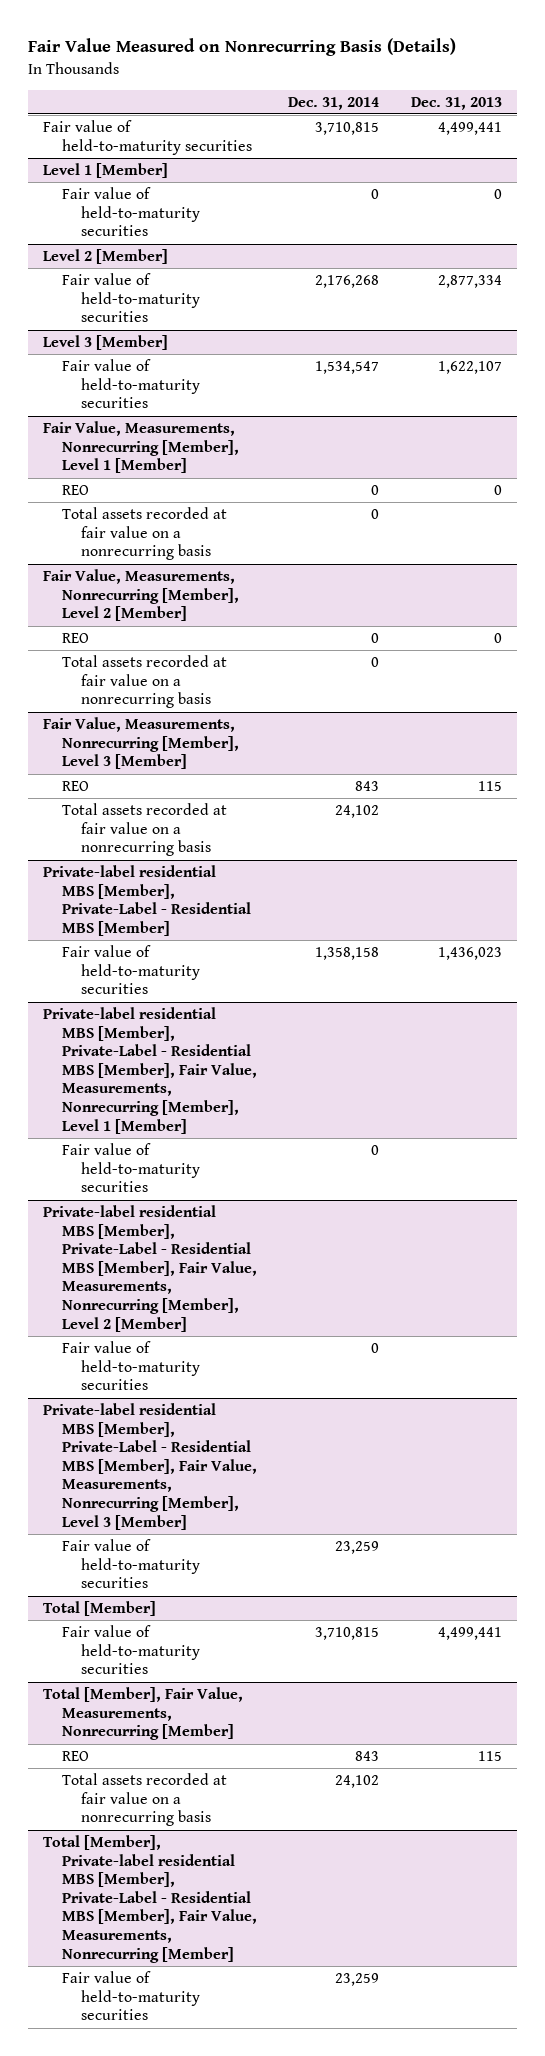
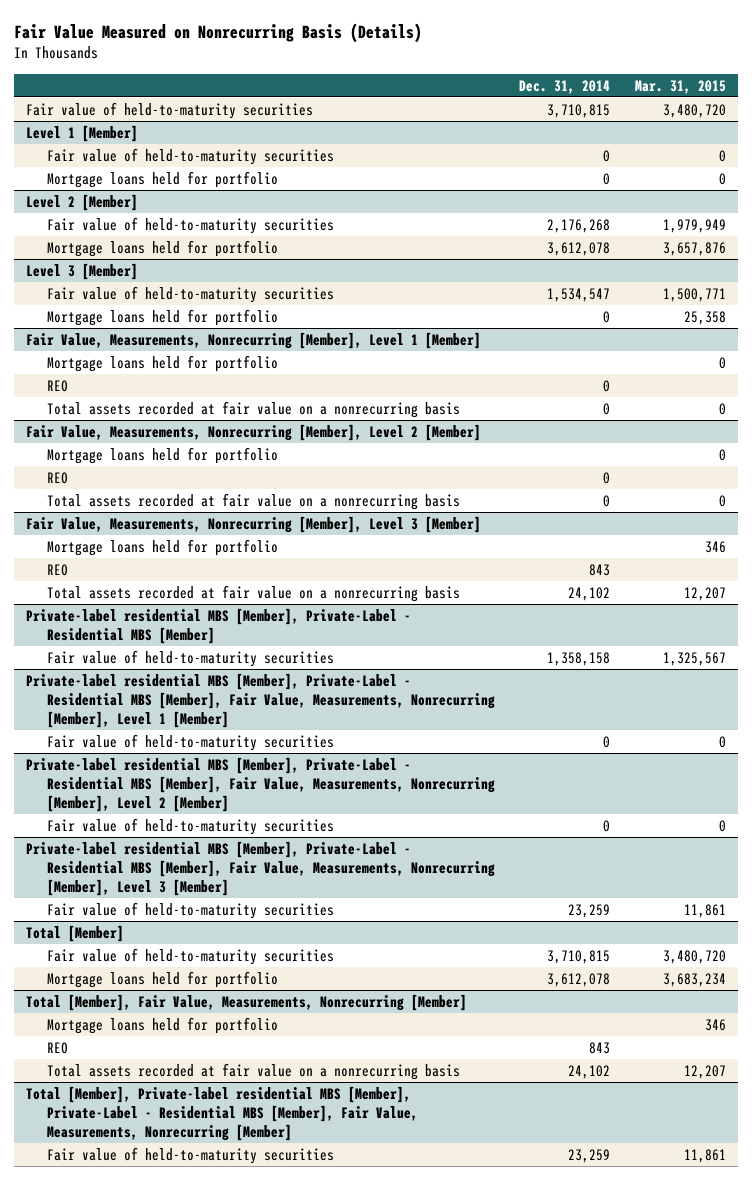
[410,96,502,110] Dec. 31, 2013 -> none
none -> [634,79,726,94] Mar. 31, 2015
none -> [46,170,278,188] Mortgage loans held for portfolio
none -> [46,239,278,257] Mortgage loans held for portfolio
none -> [46,308,278,326] Mortgage loans held for portfolio
none -> [46,354,278,372] Mortgage loans held for portfolio
none -> [46,446,278,464] Mortgage loans held for portfolio
none -> [46,538,278,556] Mortgage loans held for portfolio
none -> [46,970,278,988] Mortgage loans held for portfolio
none -> [46,1016,278,1034] Mortgage loans held for portfolio

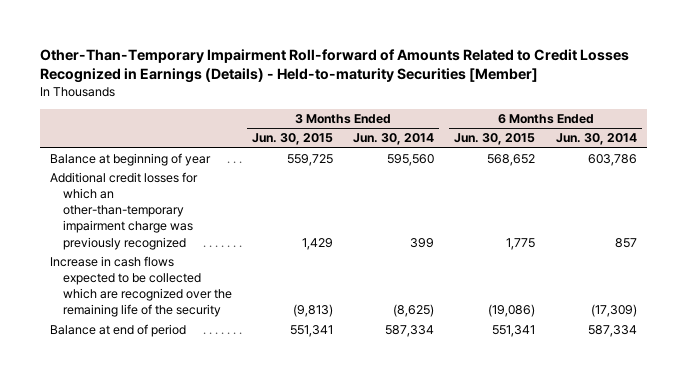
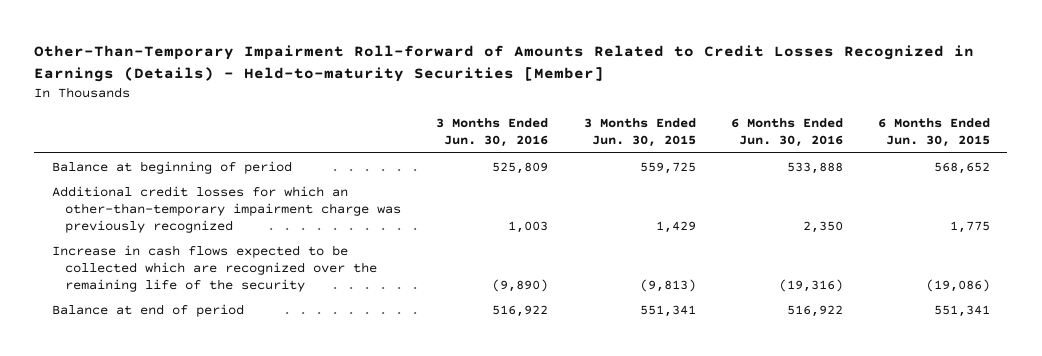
[353,133,435,146] Jun. 30, 2014 -> none
[555,133,637,146] Jun. 30, 2014 -> none
none -> [436,118,549,148] 3 Months Ended Jun. 30, 2016
none -> [730,118,843,148] 6 Months Ended Jun. 30, 2016
[50,153,212,167] Balance at beginning of year -> [51,160,292,174] Balance at beginning of period

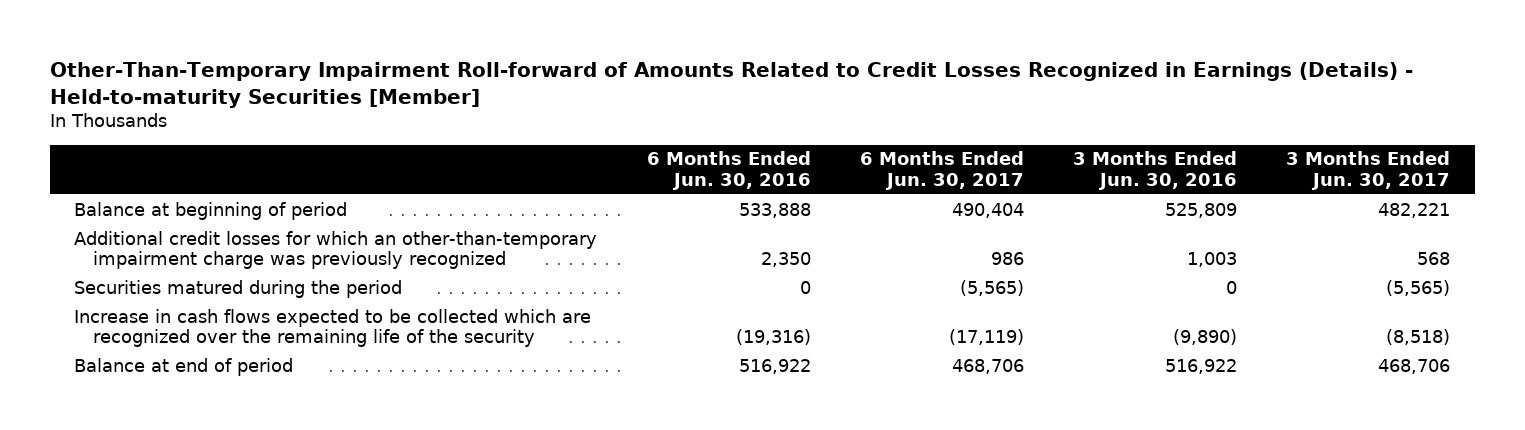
[583,118,696,148] 3 Months Ended Jun. 30, 2015 -> none
[877,118,990,148] 6 Months Ended Jun. 30, 2015 -> none
none -> [859,151,1024,190] 6 Months Ended Jun. 30, 2017
none -> [1286,151,1451,190] 3 Months Ended Jun. 30, 2017
none -> [74,279,403,298] Securities matured during the period

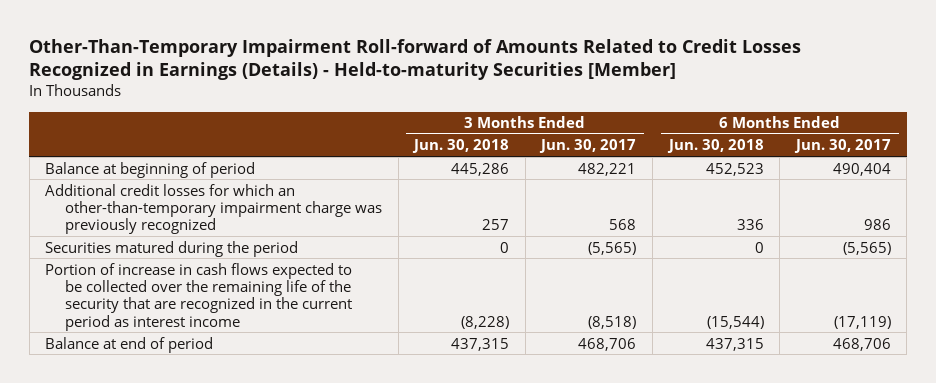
[646,151,811,190] 6 Months Ended Jun. 30, 2016 -> none
[1073,151,1238,190] 3 Months Ended Jun. 30, 2016 -> none
none -> [412,139,510,154] Jun. 30, 2018
none -> [666,139,764,154] Jun. 30, 2018
[74,308,592,348] Increase in cash flows expected to be collected which are recognized over the remaining life of the security -> [45,262,353,331] Portion of increase in cash flows expected to be collected over the remaining life of the security that are recognized in the current period as interest income

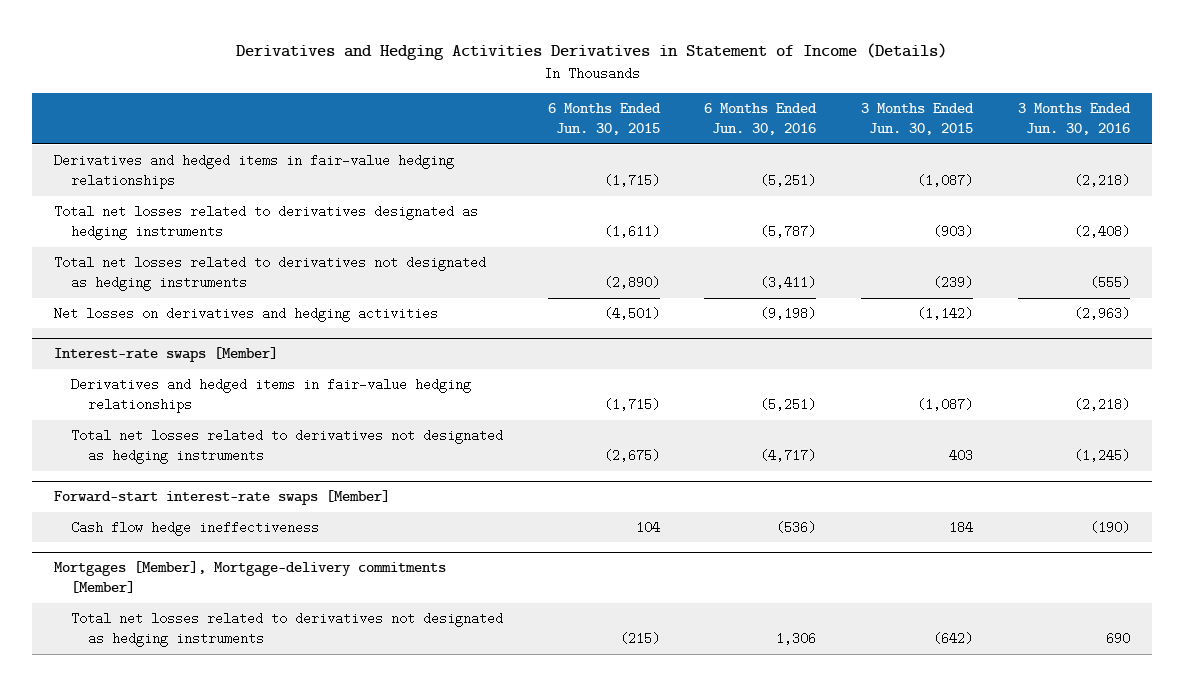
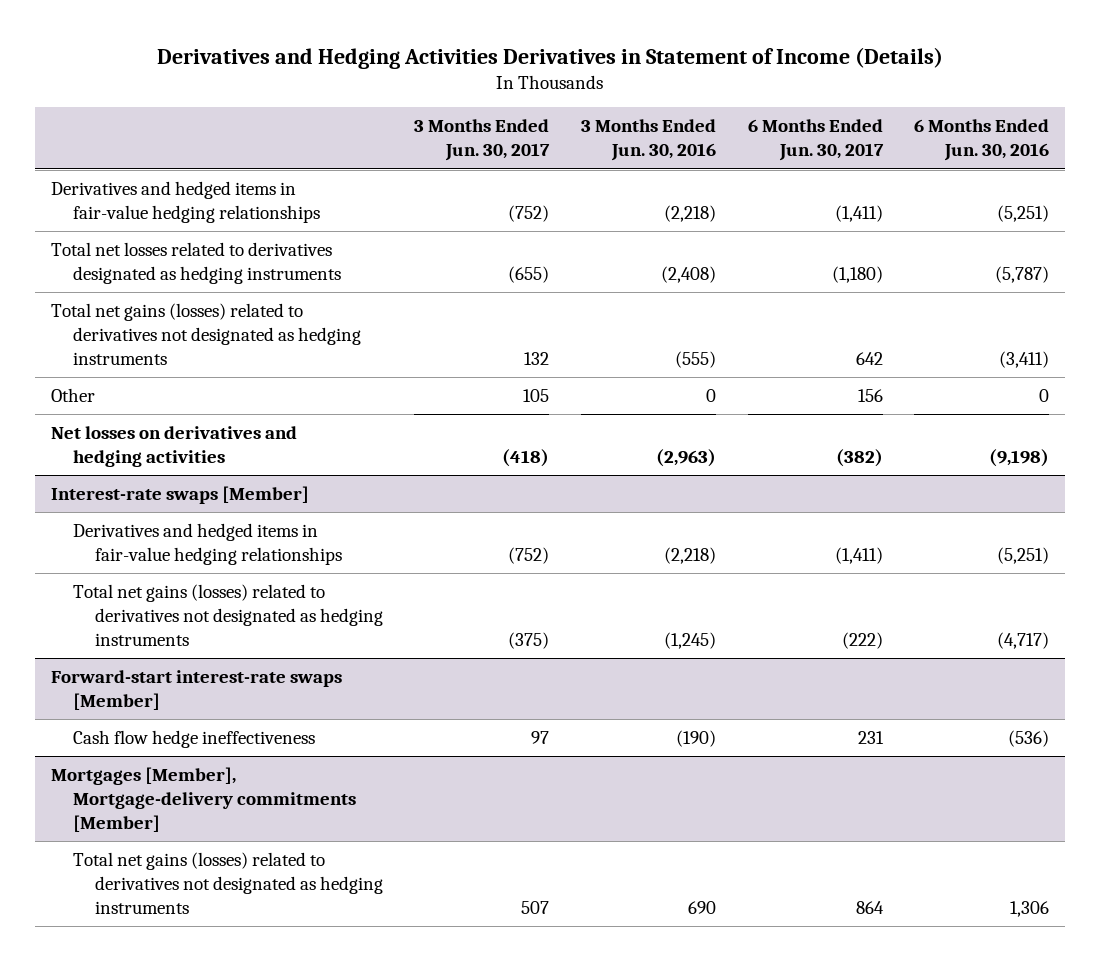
[547,103,661,136] 6 Months Ended Jun. 30, 2015 -> none
[861,103,975,136] 3 Months Ended Jun. 30, 2015 -> none
none -> [414,119,551,162] 3 Months Ended Jun. 30, 2017
none -> [747,119,884,162] 6 Months Ended Jun. 30, 2017
[54,256,487,292] Total net losses related to derivatives not designated as hedging instruments -> [50,302,361,365] Total net gains (losses) related to derivatives not designated as hedging instruments
none -> [50,387,95,402] Other
[71,429,504,465] Total net losses related to derivatives not designated as hedging instruments -> [72,583,383,646] Total net gains (losses) related to derivatives not designated as hedging instruments
[71,612,504,648] Total net losses related to derivatives not designated as hedging instruments -> [72,851,383,914] Total net gains (losses) related to derivatives not designated as hedging instruments

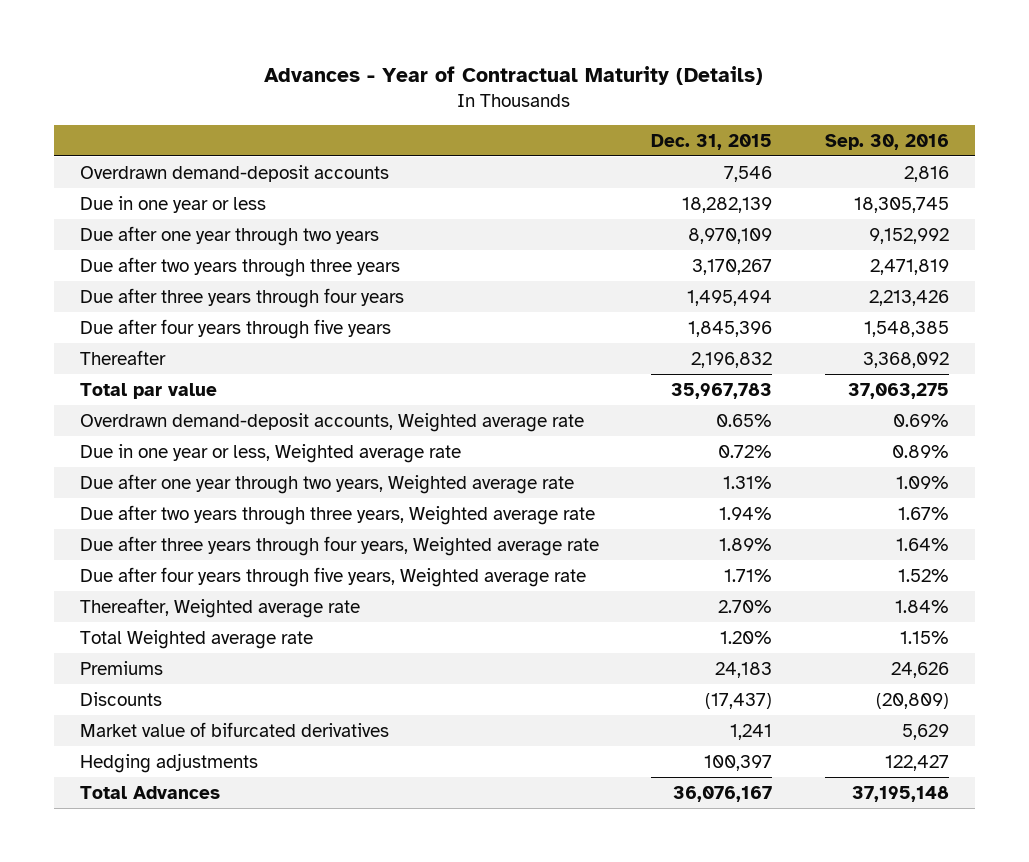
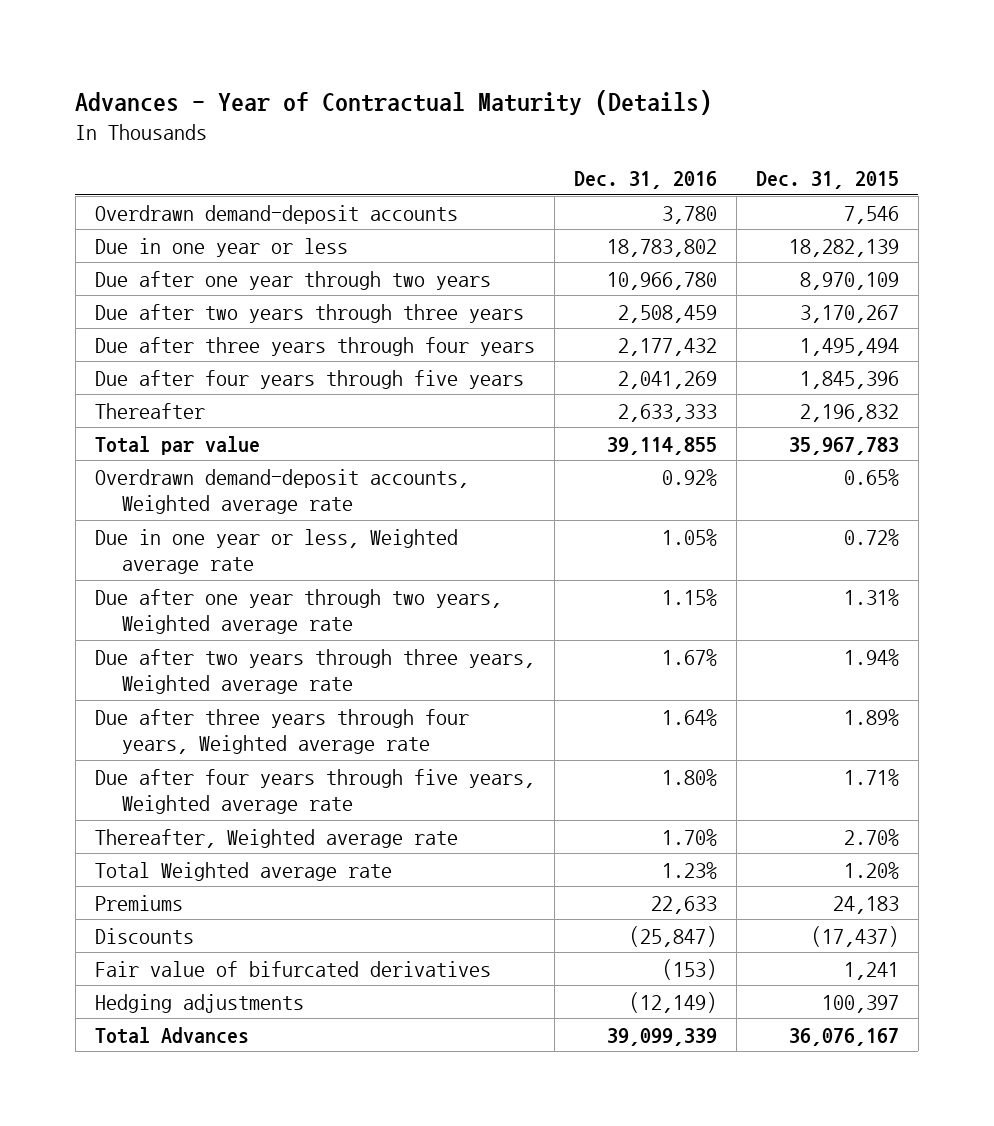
[824,133,949,150] Sep. 30, 2016 -> none
none -> [573,171,717,190] Dec. 31, 2016
[79,721,389,737] Market value of bifurcated derivatives -> [94,960,491,977] Fair value of bifurcated derivatives

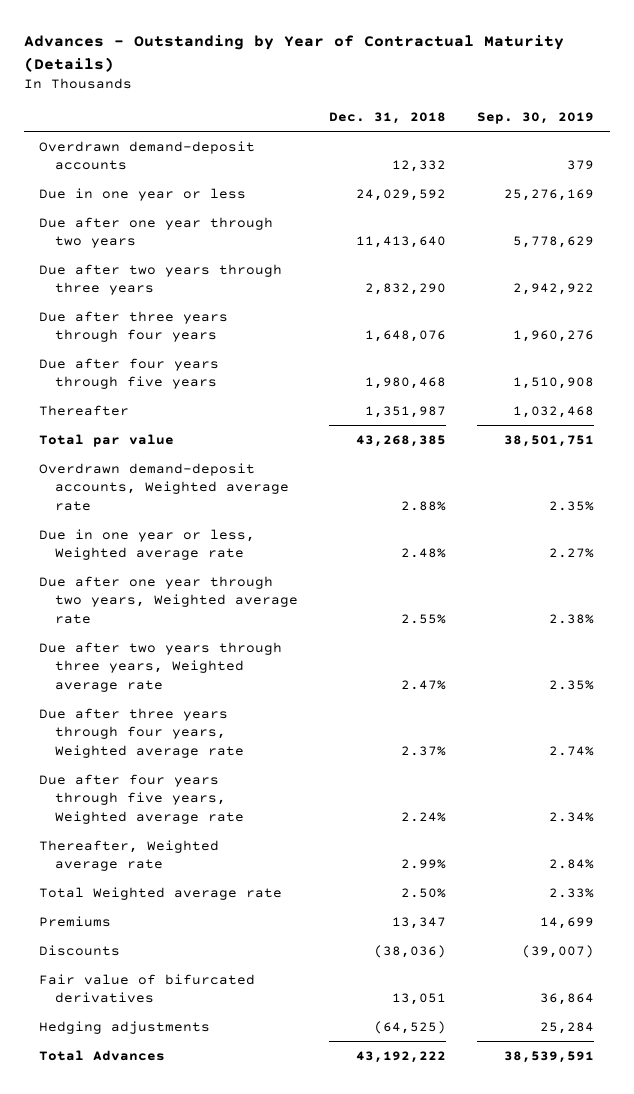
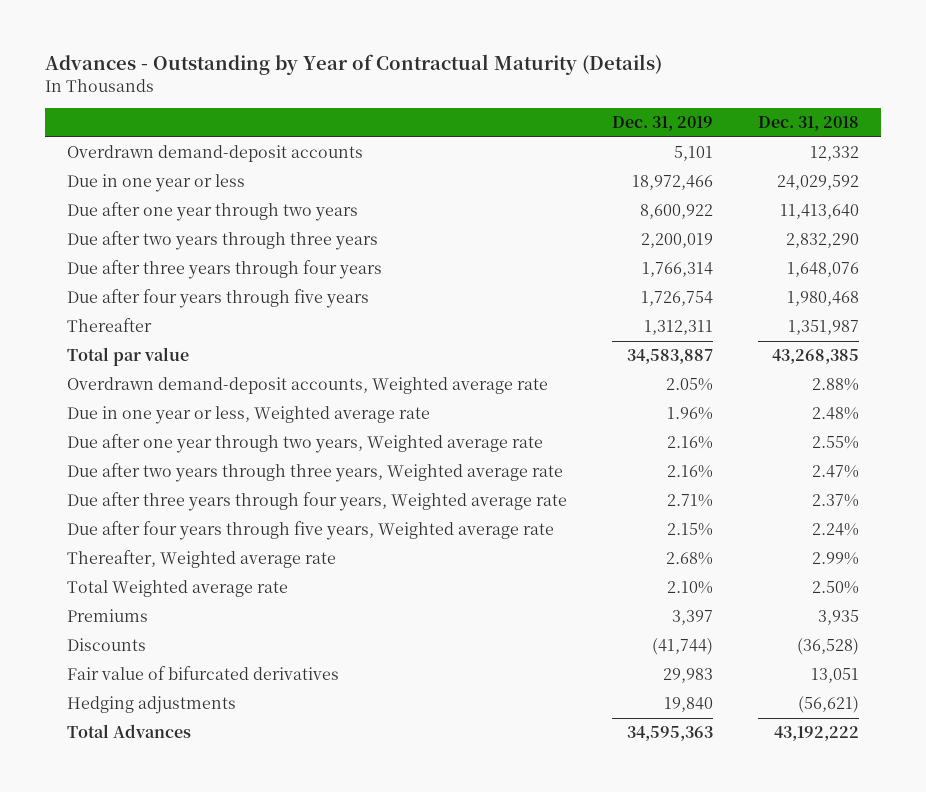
[477,112,595,125] Sep. 30, 2019 -> none
none -> [612,116,714,132] Dec. 31, 2019
[392,916,447,929] 13,347 -> [817,610,859,626] 3,935
[374,944,447,958] (38,036) -> [796,638,859,656] (36,528)
[374,1020,447,1034] (64,525) -> [797,696,859,714] (56,621)

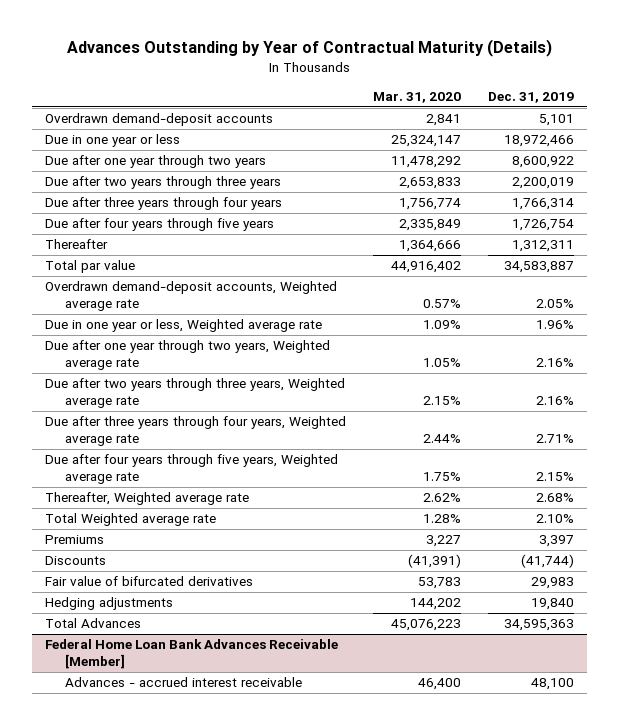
[44,53,662,75] Advances - Outstanding by Year of Contractual Maturity (Details) -> [66,39,552,58] Advances Outstanding by Year of Contractual Maturity (Details)
[757,116,859,132] Dec. 31, 2018 -> none
none -> [373,91,462,103] Mar. 31, 2020
none -> [45,639,339,670] Federal Home Loan Bank Advances Receivable [Member]
none -> [64,677,302,688] Advances - accrued interest receivable

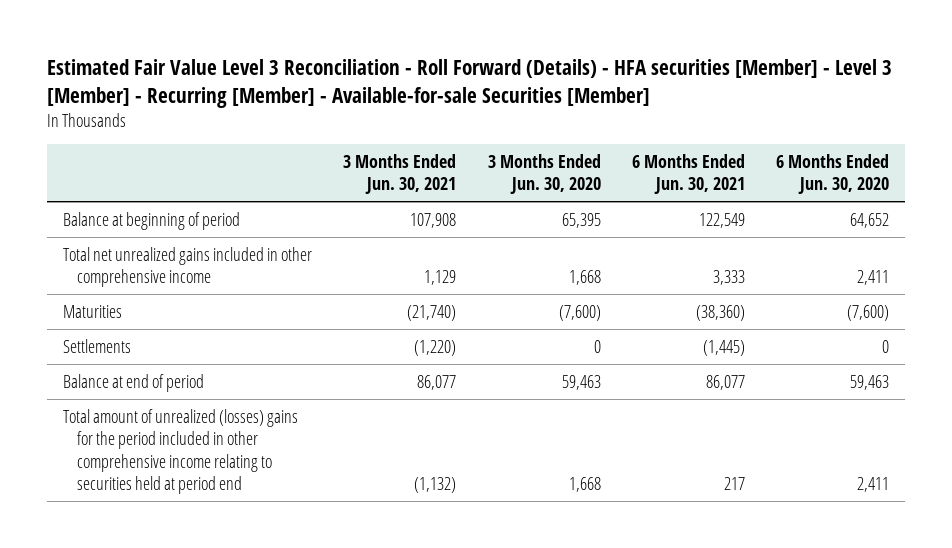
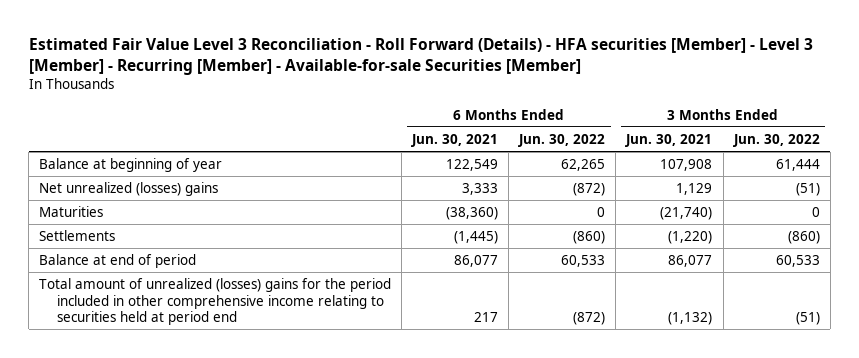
[487,153,601,195] 3 Months Ended Jun. 30, 2020 -> none
[776,153,890,195] 6 Months Ended Jun. 30, 2020 -> none
none -> [518,133,606,147] Jun. 30, 2022
none -> [732,133,820,147] Jun. 30, 2022
[62,211,240,230] Balance at beginning of period -> [39,157,223,172] Balance at beginning of year
[62,246,312,288] Total net unrealized gains included in other comprehensive income -> [39,181,219,196] Net unrealized (losses) gains

